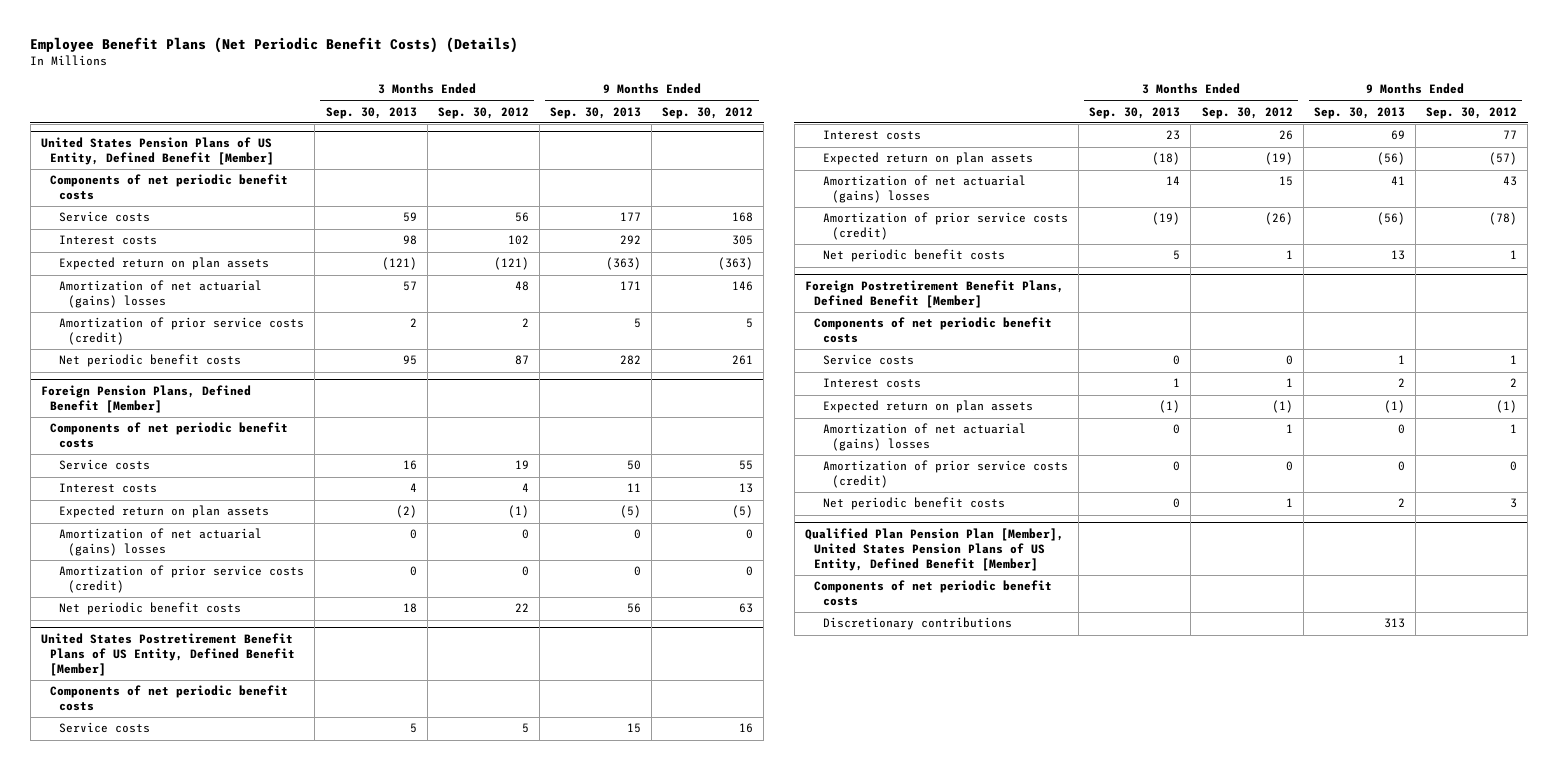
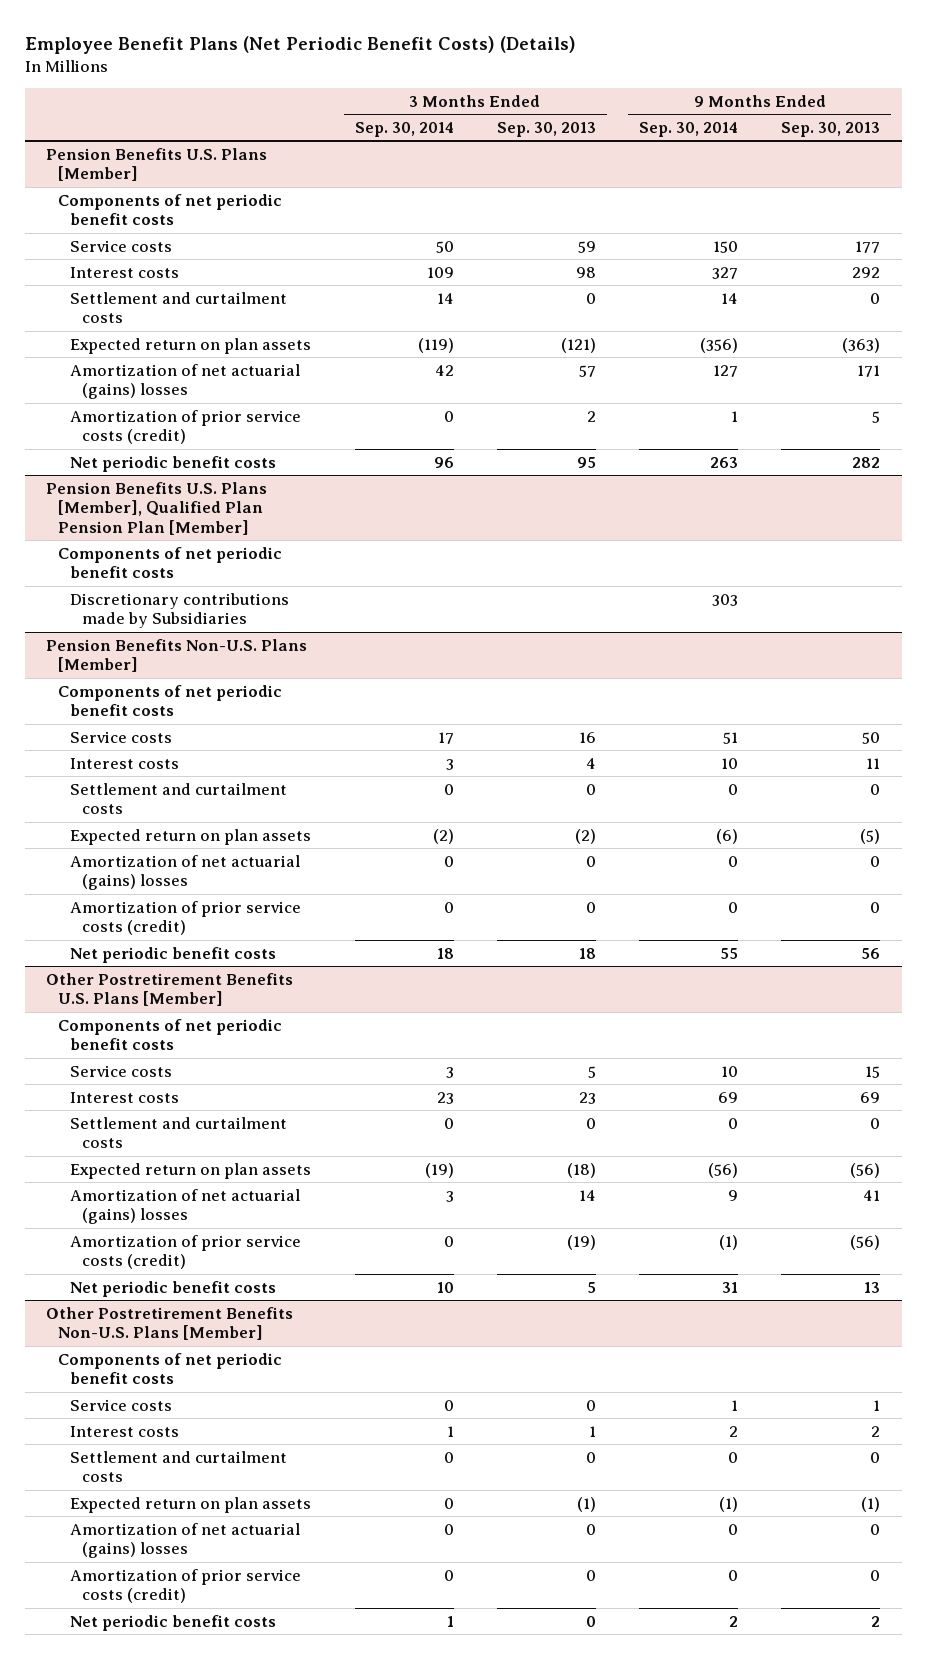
[437,106,529,119] Sep. 30, 2012 -> none
[662,106,754,119] Sep. 30, 2012 -> none
none -> [354,122,454,138] Sep. 30, 2014
none -> [639,122,739,138] Sep. 30, 2014
[40,136,275,165] United States Pension Plans of US Entity, Defined Benefit [Member] -> none
none -> [46,147,268,182] Pension Benefits U.S. Plans [Member]
none -> [70,291,288,324] Settlement and curtailment costs
[40,384,251,413] Foreign Pension Plans, Defined Benefit [Member] -> none
none -> [46,481,268,535] Pension Benefits U.S. Plans [Member], Qualified Plan Pension Plan [Member]
none -> [70,592,290,629] Discretionary contributions made by Subsidiaries
none -> [46,638,308,673] Pension Benefits Non-U.S. Plans [Member]
none -> [58,684,283,717] Components of net periodic benefit costs
none -> [70,782,288,815] Settlement and curtailment costs
[40,632,296,676] United States Postretirement Benefit Plans of US Entity, Defined Benefit [Member] -> none
none -> [46,972,294,1007] Other Postretirement Benefits U.S. Plans [Member]
none -> [70,1116,288,1149] Settlement and curtailment costs
[804,279,1064,308] Foreign Postretirement Benefit Plans, Defined Benefit [Member] -> none
none -> [46,1306,294,1341] Other Postretirement Benefits Non-U.S. Plans [Member]
none -> [70,1450,288,1483] Settlement and curtailment costs
[804,527,1064,571] Qualified Plan Pension Plan [Member], United States Pension Plans of US Entity, Defined Benefit [Member] -> none
[813,580,1052,607] Components of net periodic benefit costs -> none
[823,617,1013,631] Discretionary contributions -> none

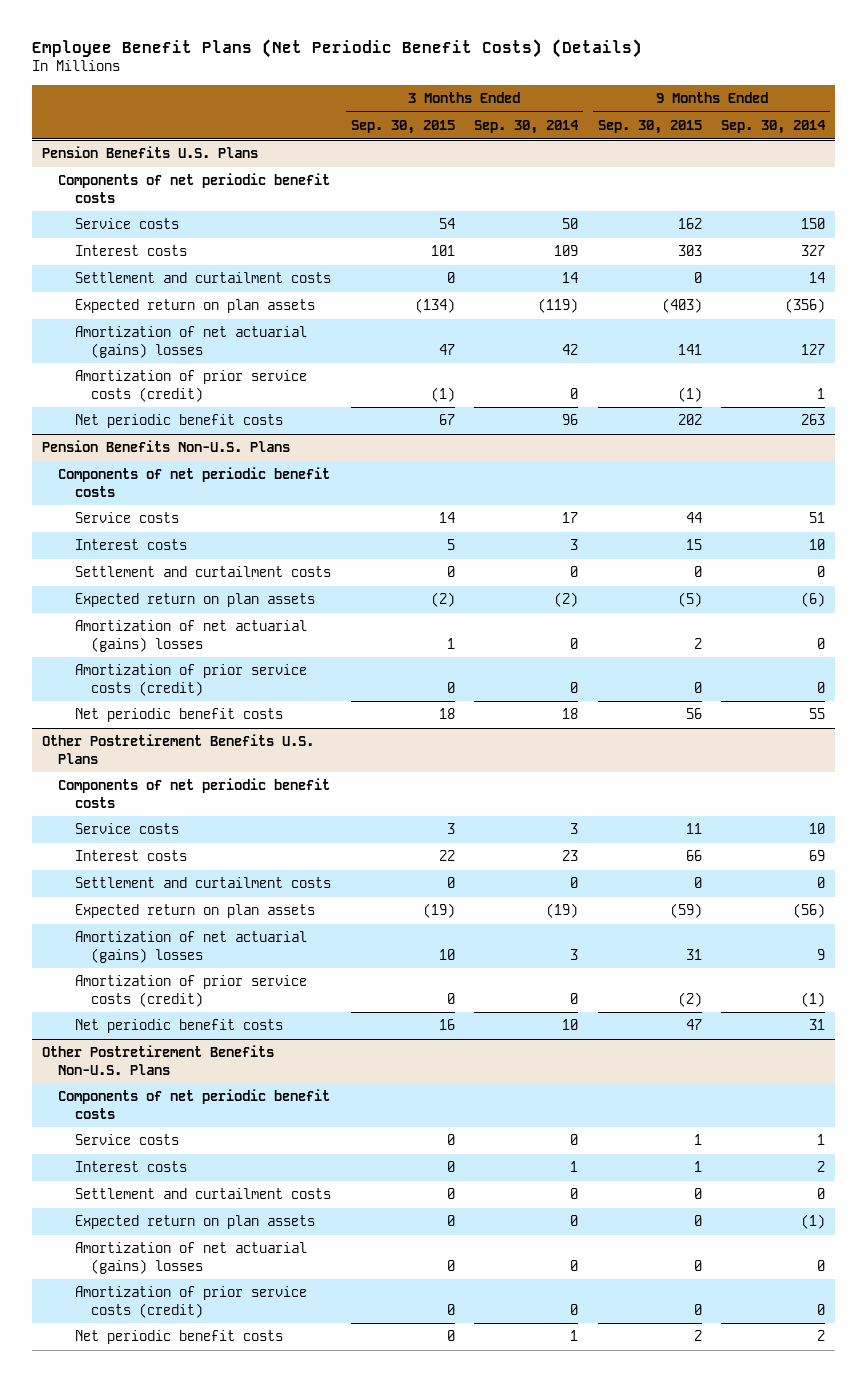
[496,122,596,138] Sep. 30, 2013 -> none
[781,122,881,138] Sep. 30, 2013 -> none
none -> [350,119,455,134] Sep. 30, 2015
none -> [597,119,702,134] Sep. 30, 2015
[46,147,268,182] Pension Benefits U.S. Plans [Member] -> [41,146,258,159] Pension Benefits U.S. Plans
[46,481,268,535] Pension Benefits U.S. Plans [Member], Qualified Plan Pension Plan [Member] -> none
[58,546,283,579] Components of net periodic benefit costs -> none
[70,592,290,629] Discretionary contributions made by Subsidiaries -> none
[46,638,308,673] Pension Benefits Non-U.S. Plans [Member] -> [41,440,290,453] Pension Benefits Non-U.S. Plans
[46,972,294,1007] Other Postretirement Benefits U.S. Plans [Member] -> [41,734,314,764] Other Postretirement Benefits U.S. Plans
[46,1306,294,1341] Other Postretirement Benefits Non-U.S. Plans [Member] -> [41,1045,274,1075] Other Postretirement Benefits Non-U.S. Plans

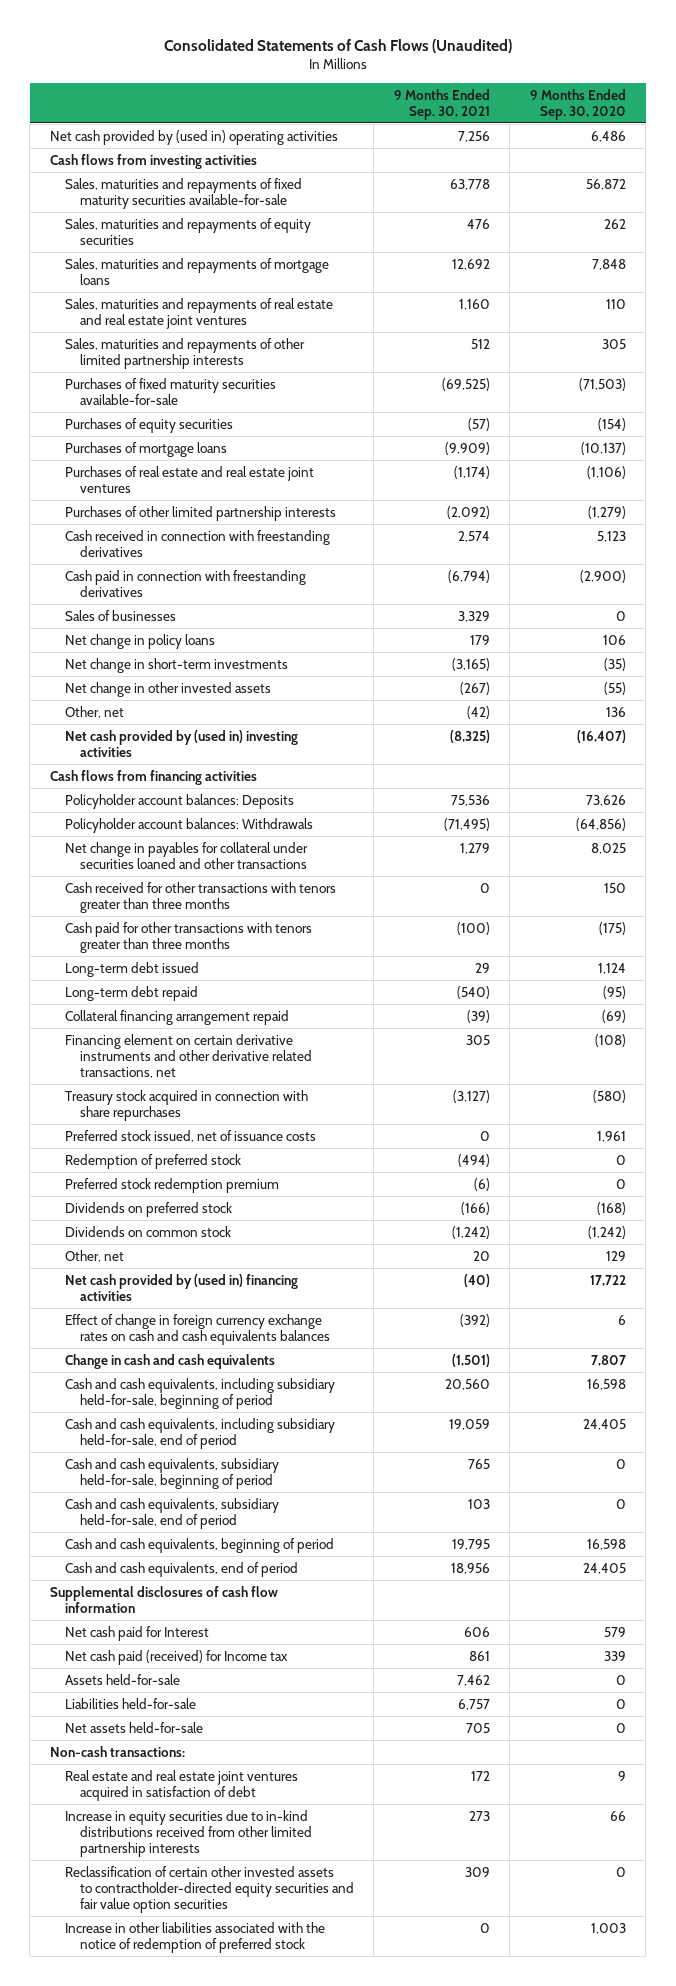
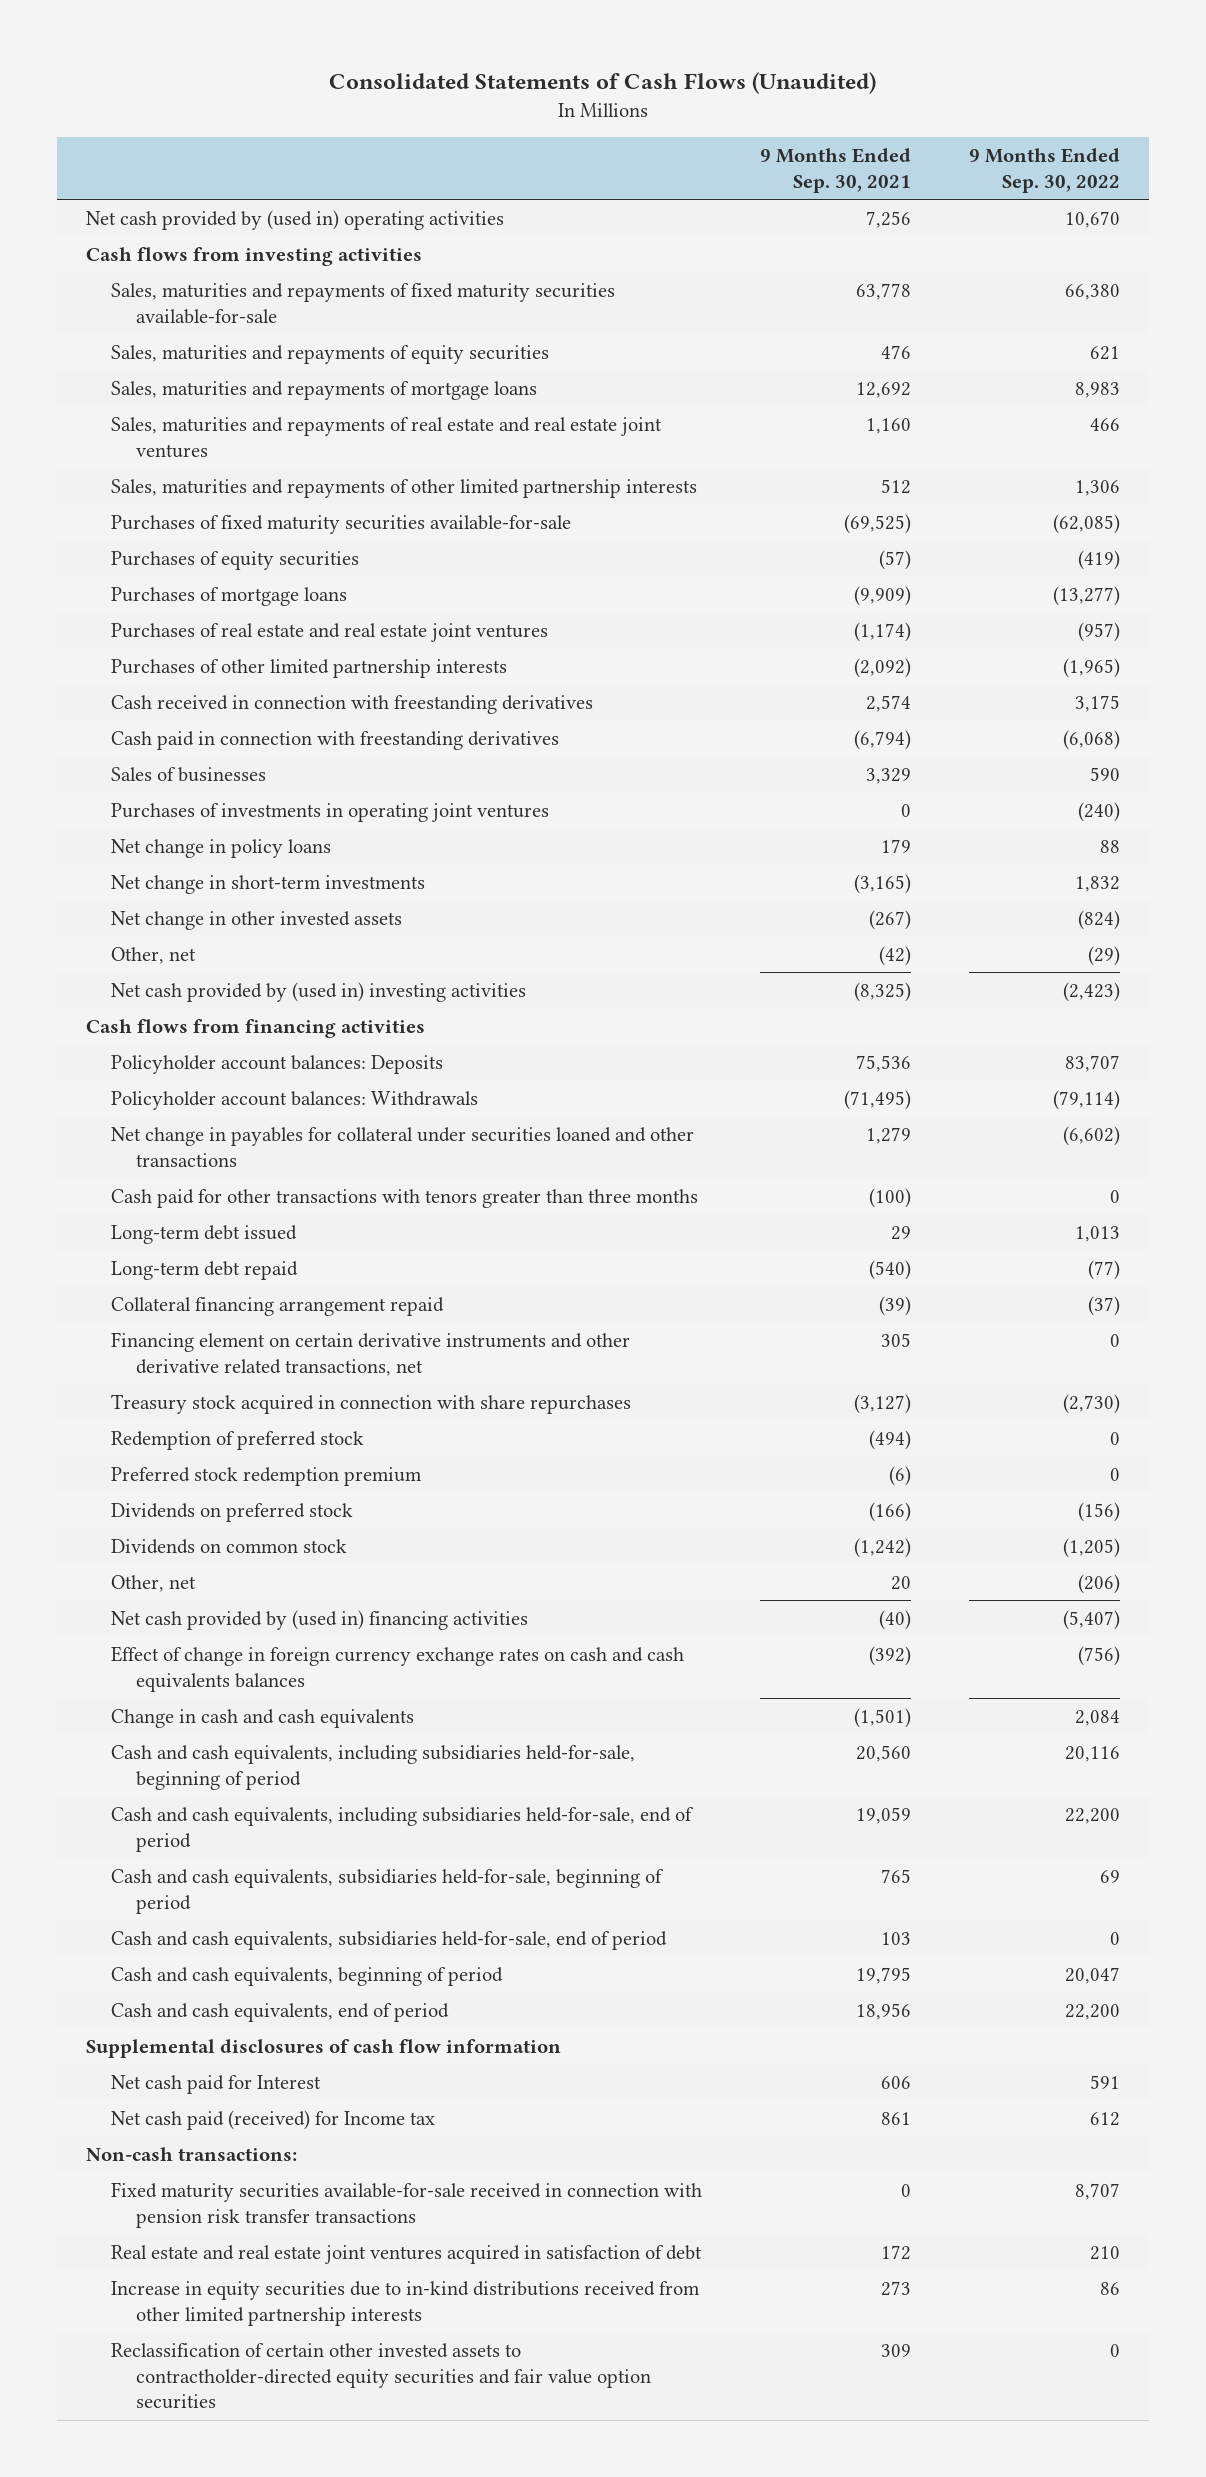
[529,88,626,120] 9 Months Ended Sep. 30, 2020 -> none
none -> [969,148,1121,193] 9 Months Ended Sep. 30, 2022
none -> [110,802,549,822] Purchases of investments in operating joint ventures
[64,881,336,913] Cash received for other transactions with tenors greater than three months -> none
[64,1129,316,1142] Preferred stock issued, net of issuance costs -> none
[64,1377,335,1409] Cash and cash equivalents, including subsidiary held-for-sale, beginning of period -> [110,1744,635,1790] Cash and cash equivalents, including subsidiaries held-for-sale, beginning of period
[64,1417,335,1449] Cash and cash equivalents, including subsidiary held-for-sale, end of period -> [110,1806,694,1852] Cash and cash equivalents, including subsidiaries held-for-sale, end of period
[64,1457,279,1489] Cash and cash equivalents, subsidiary held-for-sale, beginning of period -> [110,1868,664,1914] Cash and cash equivalents, subsidiaries held-for-sale, beginning of period
[64,1497,279,1529] Cash and cash equivalents, subsidiary held-for-sale, end of period -> [110,1930,667,1950] Cash and cash equivalents, subsidiaries held-for-sale, end of period
[64,1673,180,1685] Assets held-for-sale -> none
[64,1697,196,1709] Liabilities held-for-sale -> none
[64,1721,203,1733] Net assets held-for-sale -> none
none -> [110,2181,702,2228] Fixed maturity securities available-for-sale received in connection with pension risk transfer transactions
[64,1921,325,1953] Increase in other liabilities associated with the notice of redemption of preferred stock -> none

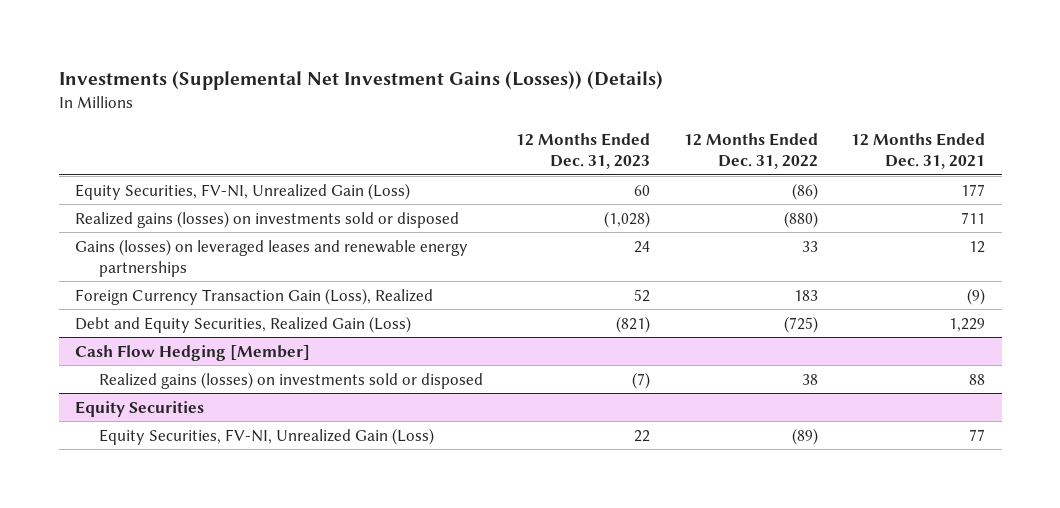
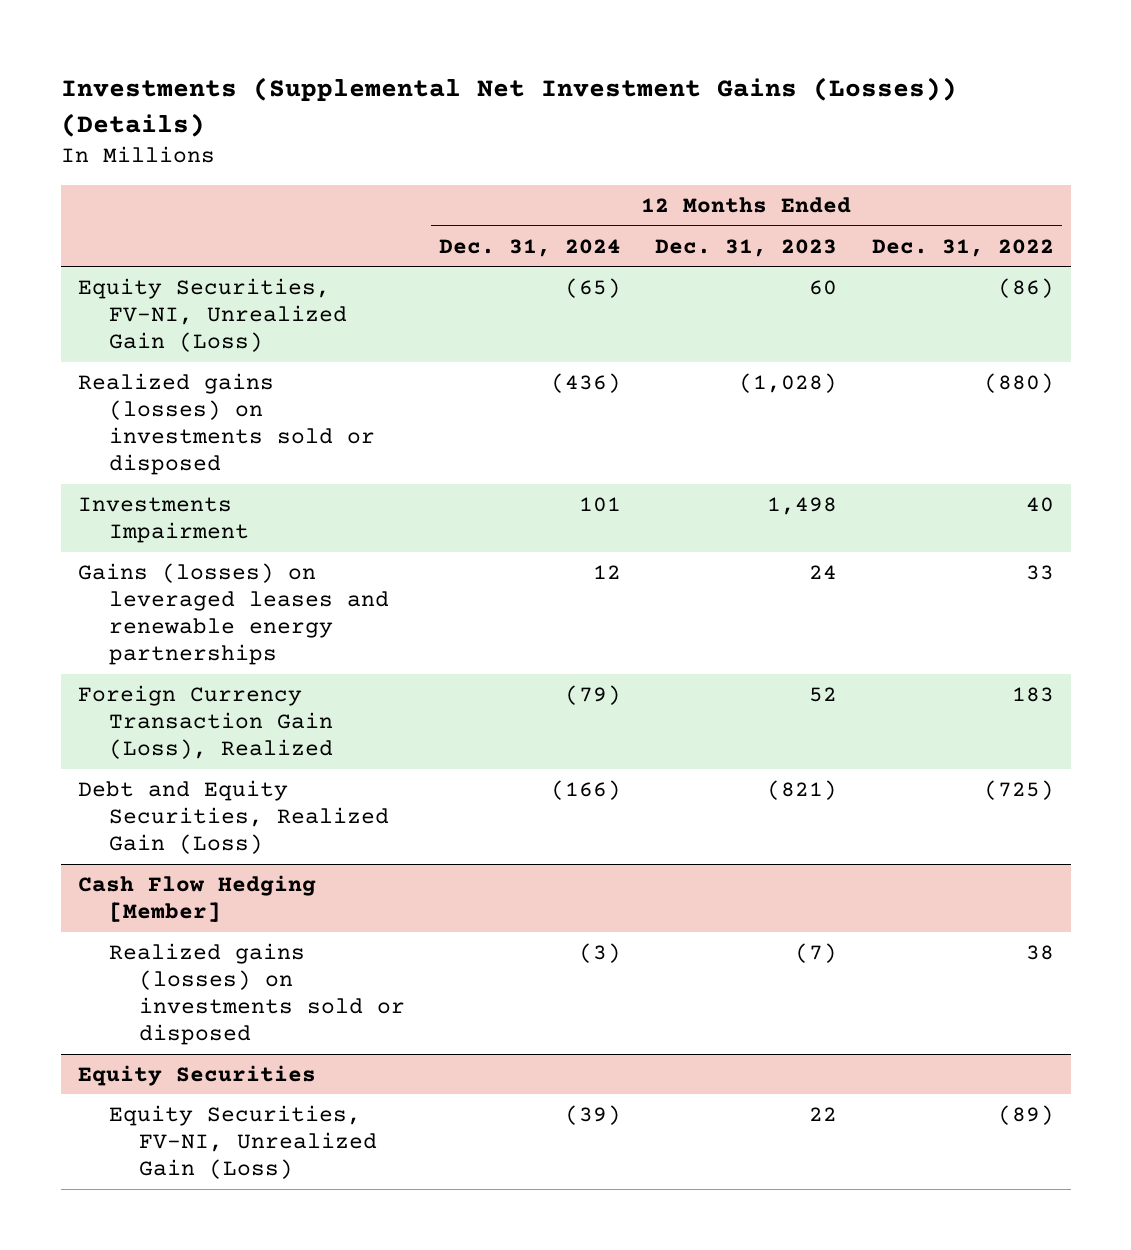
[850,133,985,170] 12 Months Ended Dec. 31, 2021 -> none
none -> [439,238,622,257] Dec. 31, 2024
none -> [77,496,249,544] Investments Impairment

